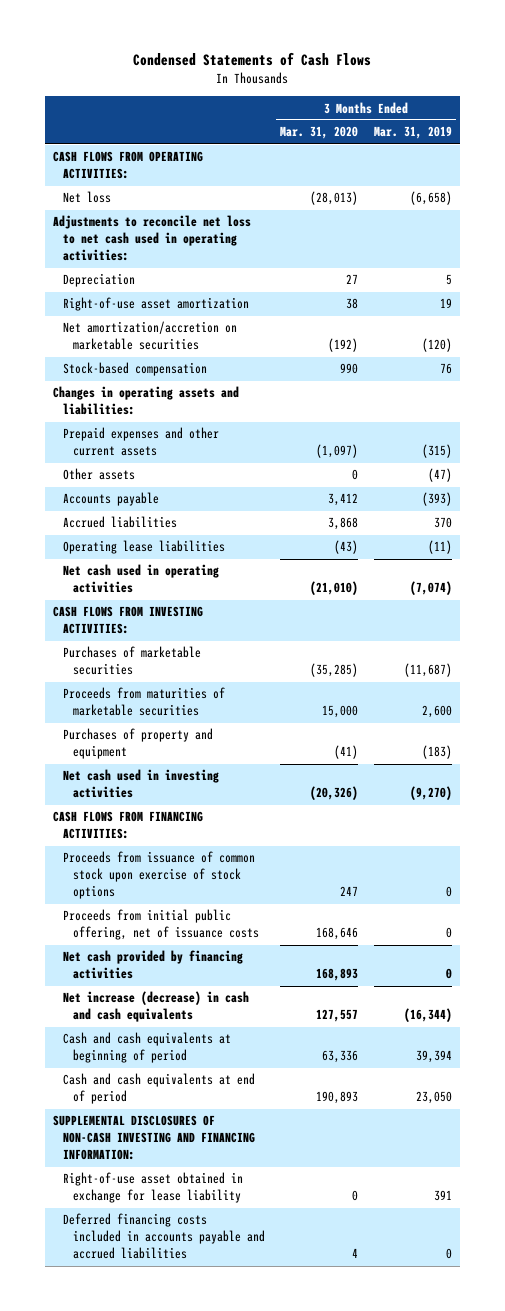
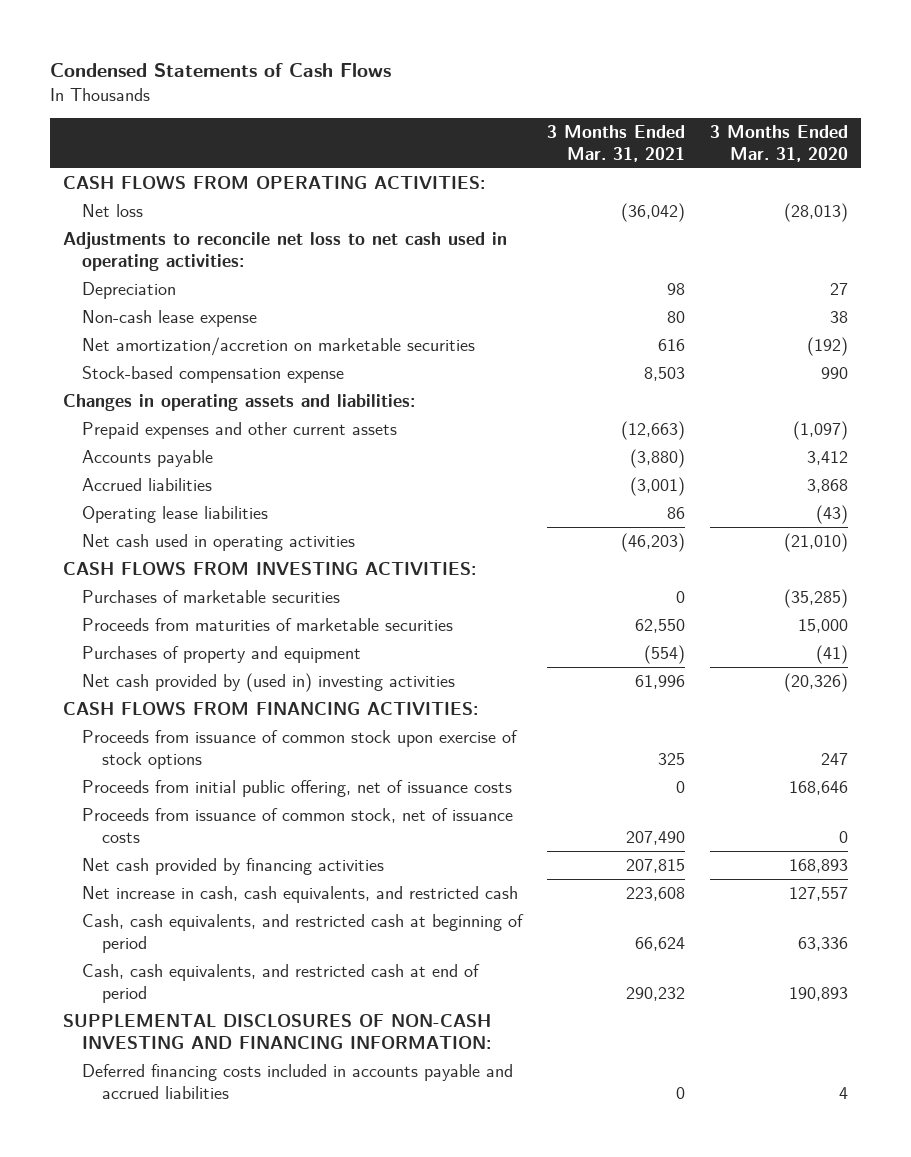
[373,126,452,140] Mar. 31, 2019 -> none
none -> [547,124,686,162] 3 Months Ended Mar. 31, 2021
[62,297,249,312] Right-of-use asset amortization -> none
none -> [82,310,258,328] Non-cash lease expense
[62,362,207,377] Stock-based compensation -> [82,366,345,384] Stock-based compensation expense
[62,468,135,481] Other assets -> none
[62,769,219,799] Net cash used in investing activities -> [82,673,456,693] Net cash provided by (used in) investing activities
none -> [82,808,514,843] Proceeds from issuance of common stock, net of issuance costs
[62,991,249,1023] Net increase (decrease) in cash and cash equivalents -> [82,886,519,904] Net increase in cash, cash equivalents, and restricted cash
[62,1032,231,1064] Cash and cash equivalents at beginning of period -> [82,914,525,953] Cash, cash equivalents, and restricted cash at beginning of period
[62,1073,255,1105] Cash and cash equivalents at end of period -> [82,964,481,1003] Cash, cash equivalents, and restricted cash at end of period
[62,1172,243,1204] Right-of-use asset obtained in exchange for lease liability -> none

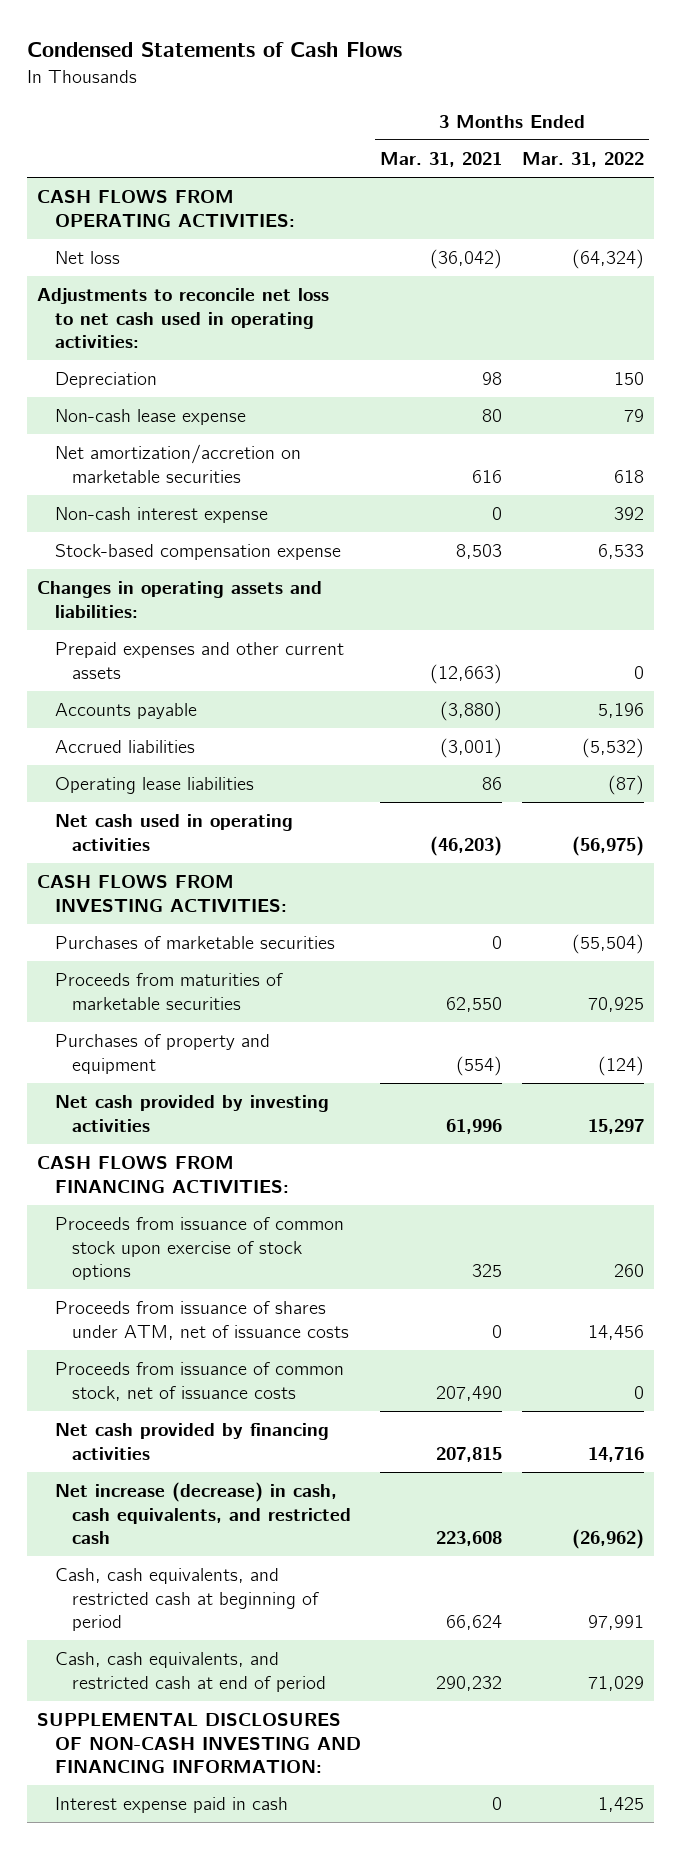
[710,124,849,162] 3 Months Ended Mar. 31, 2020 -> none
none -> [522,152,645,168] Mar. 31, 2022
none -> [54,507,268,524] Non-cash interest expense
[82,673,456,693] Net cash provided by (used in) investing activities -> [54,1095,329,1132] Net cash provided by investing activities
[82,780,513,798] Proceeds from initial public offering, net of issuance costs -> [54,1301,349,1340] Proceeds from issuance of shares under ATM, net of issuance costs
[82,886,519,904] Net increase in cash, cash equivalents, and restricted cash -> [54,1482,351,1545] Net increase (decrease) in cash, cash equivalents, and restricted cash
[82,1064,514,1099] Deferred financing costs included in accounts payable and accrued liabilities -> none
none -> [54,1797,288,1814] Interest expense paid in cash

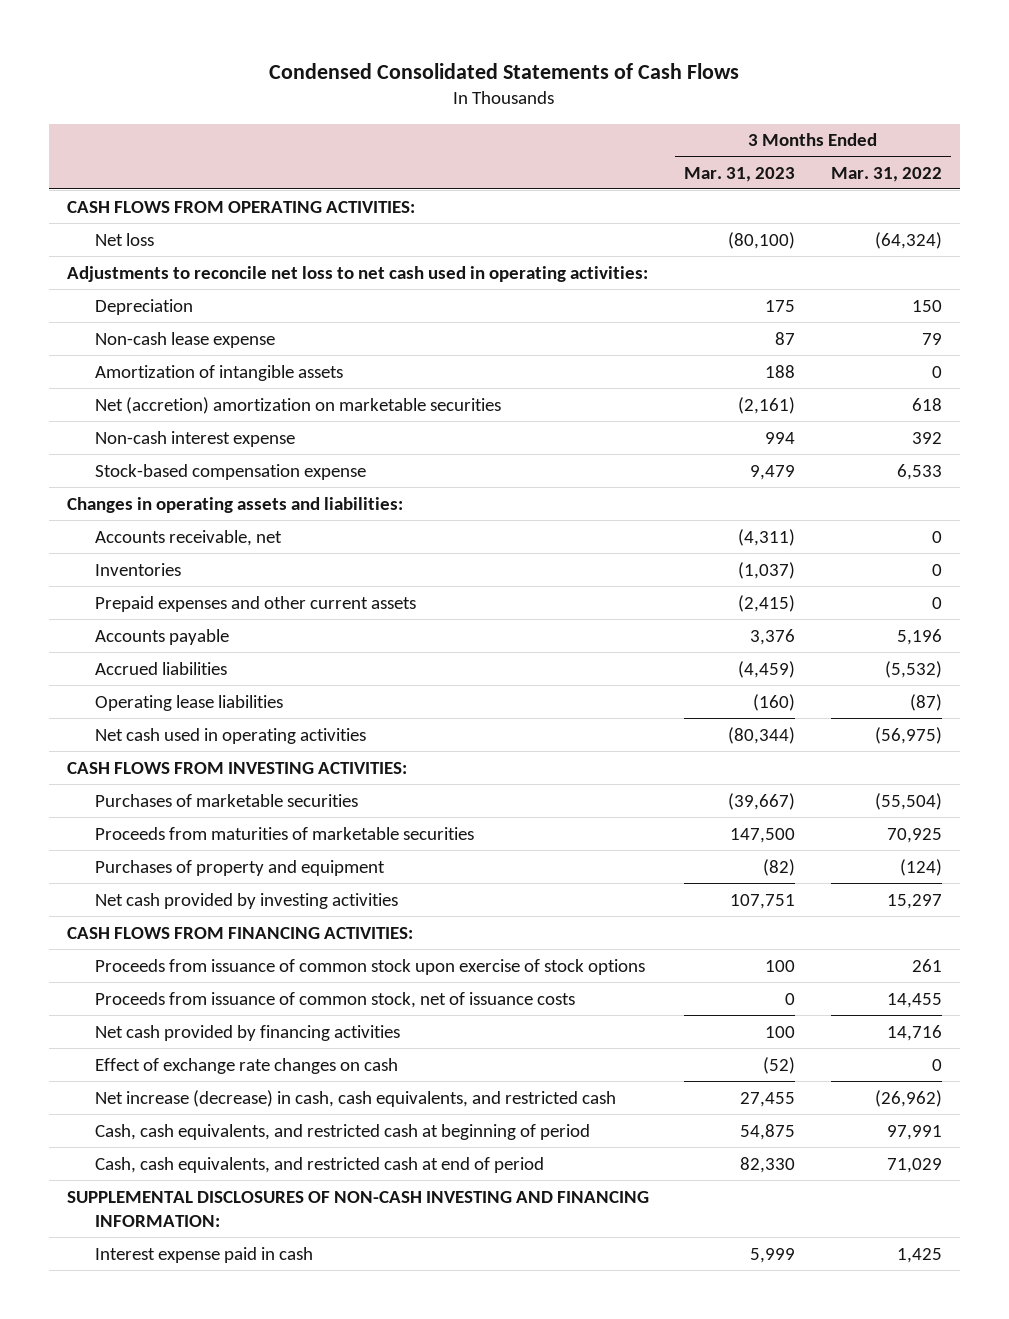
[27,42,403,58] Condensed Statements of Cash Flows -> [269,62,740,79] Condensed Consolidated Statements of Cash Flows
[380,152,503,168] Mar. 31, 2021 -> none
none -> [684,166,796,182] Mar. 31, 2023
none -> [95,364,344,381] Amortization of intangible assets
[54,444,301,483] Net amortization/accretion on marketable securities -> [95,396,502,414] Net (accretion) amortization on marketable securities
none -> [95,529,283,546] Accounts receivable, net
none -> [95,562,182,576] Inventories
[54,1301,349,1340] Proceeds from issuance of shares under ATM, net of issuance costs -> none
[614,1264,645,1278] 260 -> [911,958,942,972] 261
[634,1385,645,1399] 0 -> [886,992,942,1008] 14,455
none -> [95,1057,399,1074] Effect of exchange rate changes on cash

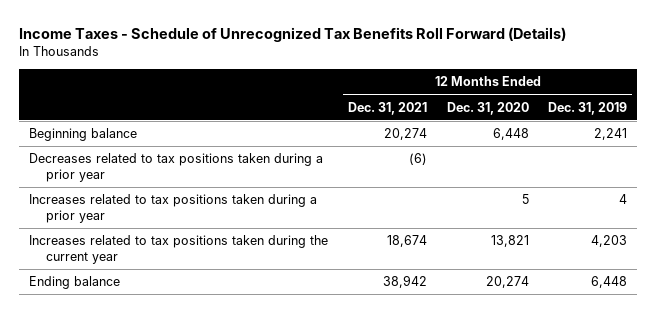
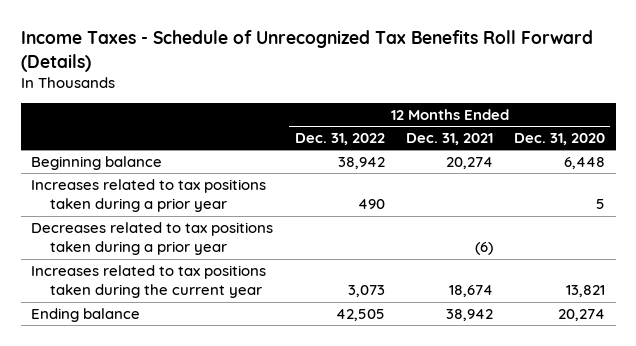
[548,101,628,115] Dec. 31, 2019 -> none
none -> [294,133,385,146] Dec. 31, 2022
[29,153,324,183] Decreases related to tax positions taken during a prior year -> [31,221,274,256] Decreases related to tax positions taken during a prior year

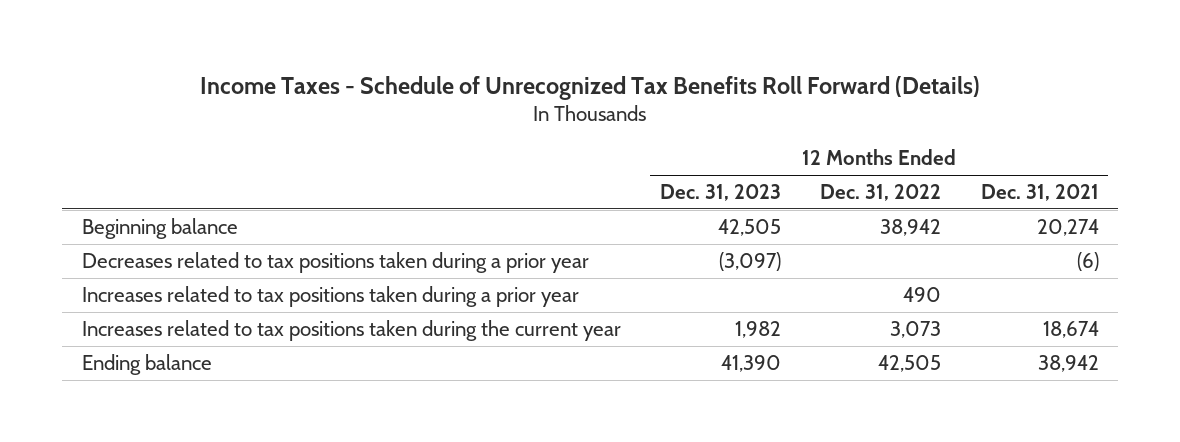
[513,133,605,146] Dec. 31, 2020 -> none
none -> [659,183,781,201] Dec. 31, 2023
[31,178,267,213] Increases related to tax positions taken during a prior year -> [81,285,579,307] Increases related to tax positions taken during a prior year

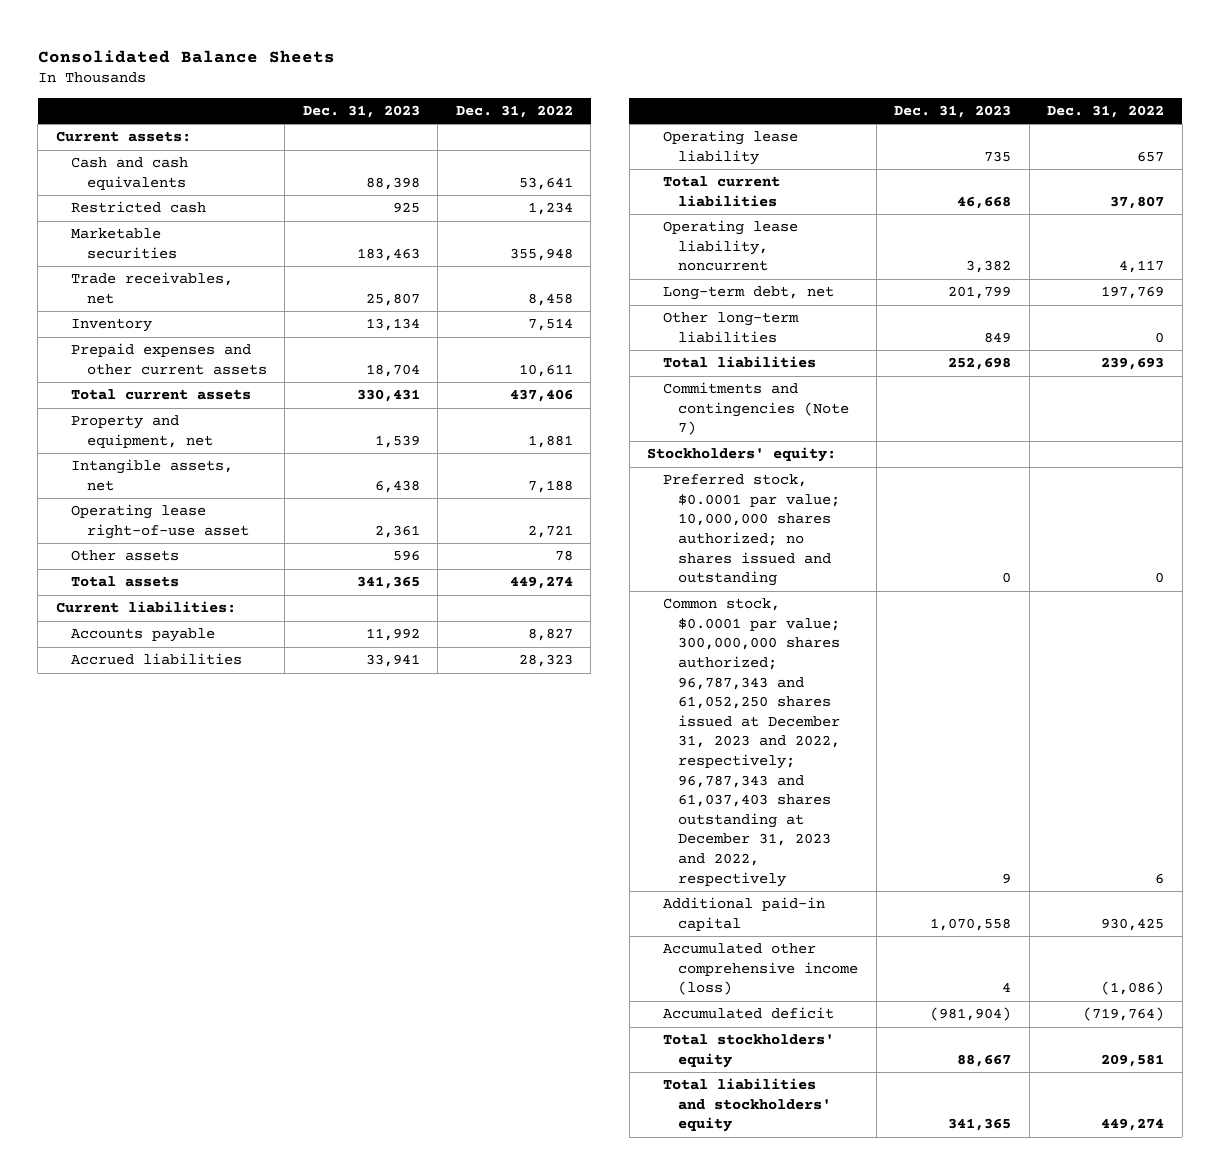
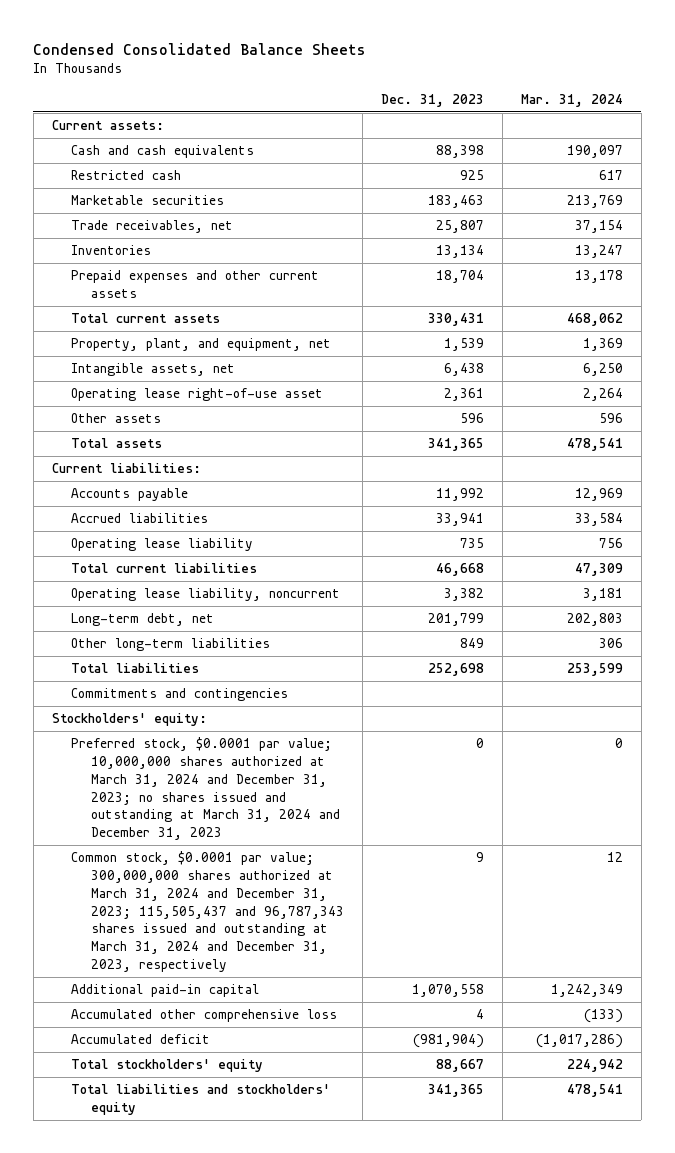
[37,49,335,63] Consolidated Balance Sheets -> [33,42,367,55] Condensed Consolidated Balance Sheets
[455,105,573,119] Dec. 31, 2022 -> none
none -> [520,93,623,107] Mar. 31, 2024
[71,318,153,333] Inventory -> [71,245,152,256] Inventories
[71,415,213,448] Property and equipment, net -> [71,338,332,352] Property, plant, and equipment, net
[662,382,849,436] Commitments and contingencies (Note 7) -> [71,688,289,702] Commitments and contingencies
[662,474,840,587] Preferred stock, $0.0001 par value; 10,000,000 shares authorized; no shares issued and outstanding -> [71,737,341,841] Preferred stock, $0.0001 par value; 10,000,000 shares authorized at March 31, 2024 and December 31, 2023; no shares issued and outstanding at March 31, 2024 and December 31, 2023
[662,598,840,887] Common stock, $0.0001 par value; 300,000,000 shares authorized; 96,787,343 and 61,052,250 shares issued at December 31, 2023 and 2022, respectively; 96,787,343 and 61,037,403 shares outstanding at December 31, 2023 and 2022, respectively -> [71,851,345,973] Common stock, $0.0001 par value; 300,000,000 shares authorized at March 31, 2024 and December 31, 2023; 115,505,437 and 96,787,343 shares issued and outstanding at March 31, 2024 and December 31, 2023, respectively
[662,943,858,996] Accumulated other comprehensive income (loss) -> [71,1009,338,1023] Accumulated other comprehensive loss

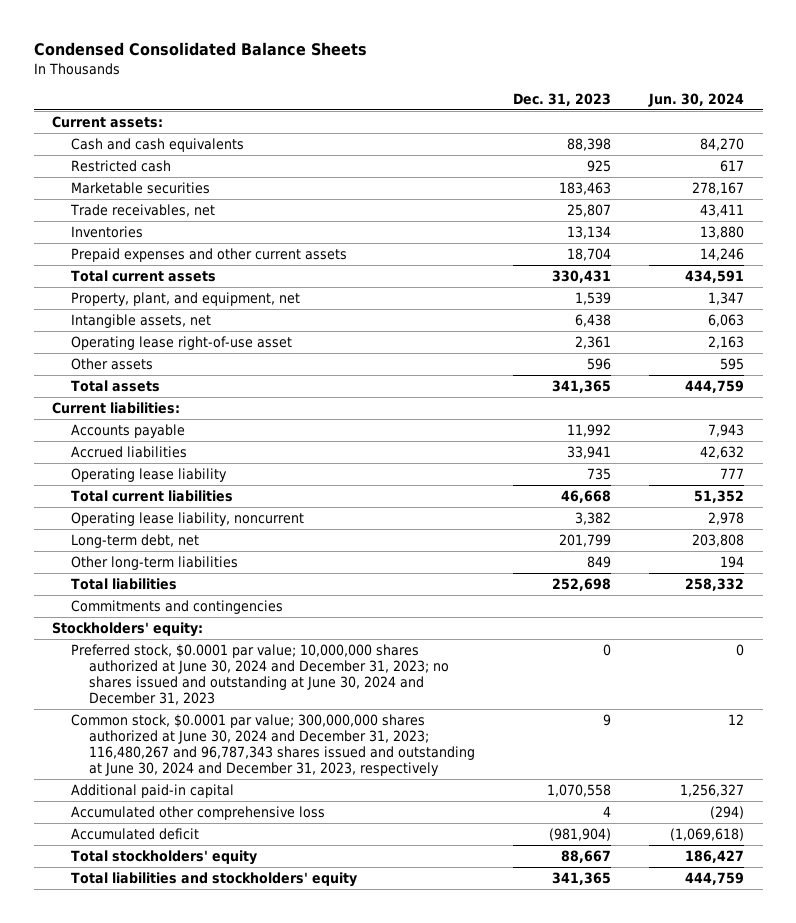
[520,93,623,107] Mar. 31, 2024 -> none
none -> [647,92,744,107] Jun. 30, 2024
[71,737,341,841] Preferred stock, $0.0001 par value; 10,000,000 shares authorized at March 31, 2024 and December 31, 2023; no shares issued and outstanding at March 31, 2024 and December 31, 2023 -> [70,643,450,706] Preferred stock, $0.0001 par value; 10,000,000 shares authorized at June 30, 2024 and December 31, 2023; no shares issued and outstanding at June 30, 2024 and December 31, 2023
[71,851,345,973] Common stock, $0.0001 par value; 300,000,000 shares authorized at March 31, 2024 and December 31, 2023; 115,505,437 and 96,787,343 shares issued and outstanding at March 31, 2024 and December 31, 2023, respectively -> [70,713,476,777] Common stock, $0.0001 par value; 300,000,000 shares authorized at June 30, 2024 and December 31, 2023; 116,480,267 and 96,787,343 shares issued and outstanding at June 30, 2024 and December 31, 2023, respectively

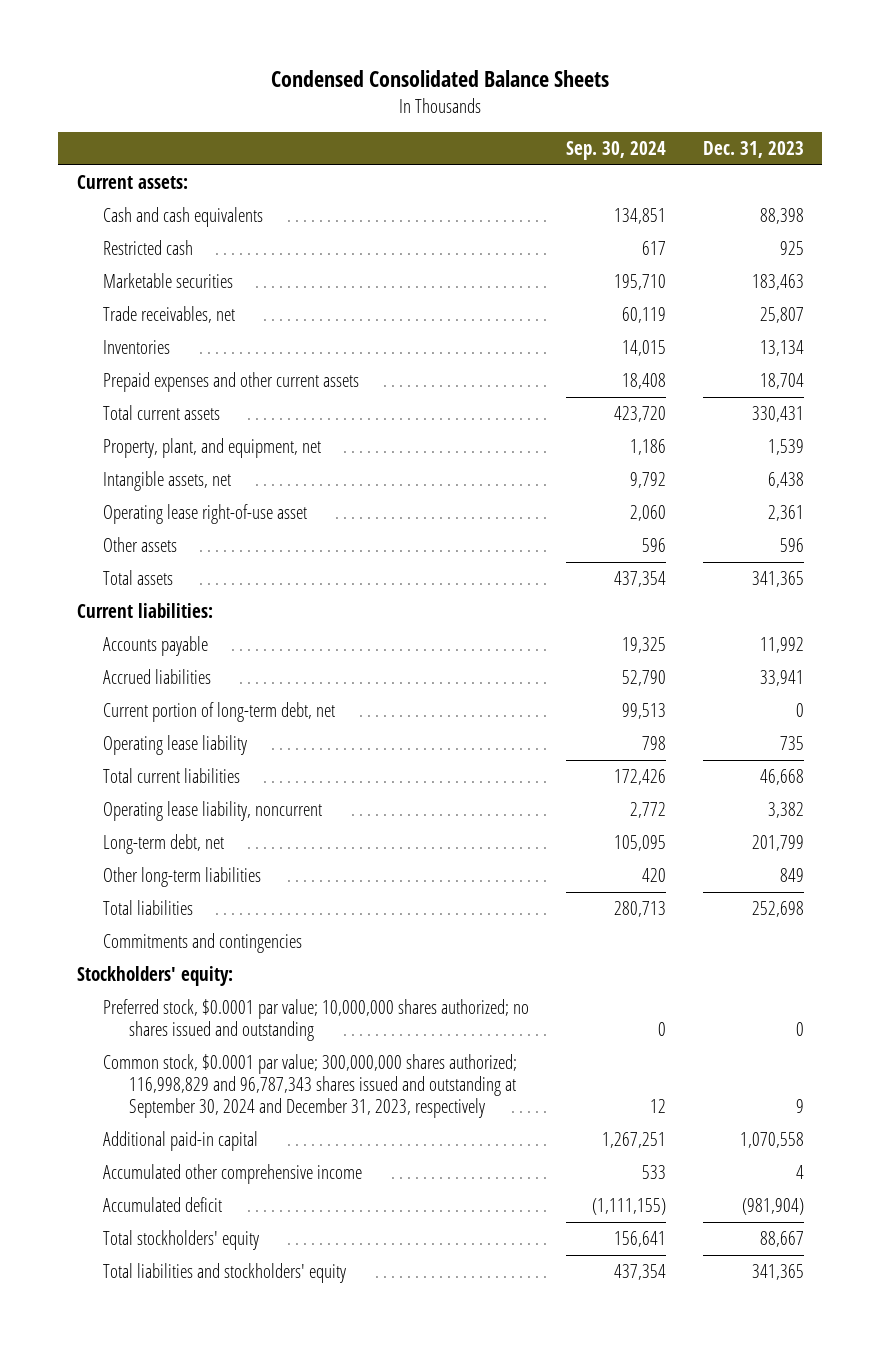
[647,92,744,107] Jun. 30, 2024 -> none
none -> [565,140,666,160] Sep. 30, 2024
none -> [102,702,335,723] Current portion of long-term debt, net
[70,643,450,706] Preferred stock, $0.0001 par value; 10,000,000 shares authorized at June 30, 2024 and December 31, 2023; no shares issued and outstanding at June 30, 2024 and December 31, 2023 -> [102,999,529,1042] Preferred stock, $0.0001 par value; 10,000,000 shares authorized; no shares issued and outstanding
[70,713,476,777] Common stock, $0.0001 par value; 300,000,000 shares authorized at June 30, 2024 and December 31, 2023; 116,480,267 and 96,787,343 shares issued and outstanding at June 30, 2024 and December 31, 2023, respectively -> [102,1054,517,1119] Common stock, $0.0001 par value; 300,000,000 shares authorized; 116,998,829 and 96,787,343 shares issued and outstanding at September 30, 2024 and December 31, 2023, respectively
[70,805,325,820] Accumulated other comprehensive loss -> [102,1164,362,1185] Accumulated other comprehensive income

